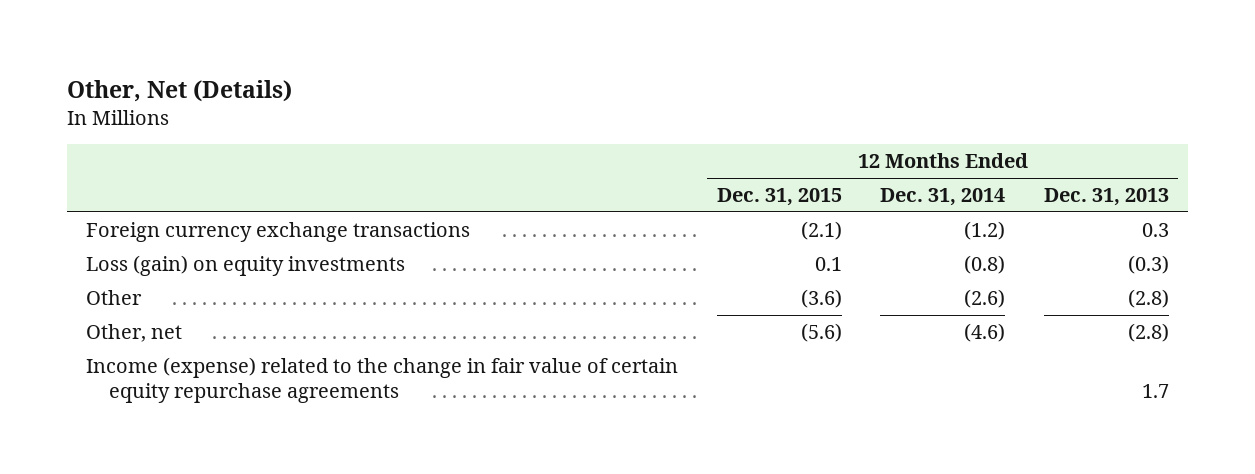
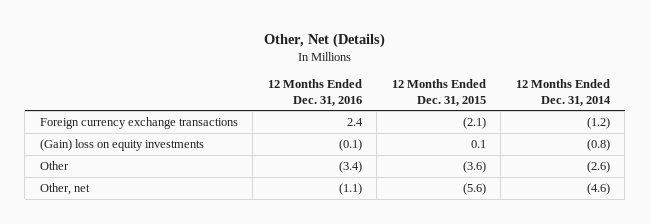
[1043,188,1169,207] Dec. 31, 2013 -> none
none -> [267,79,362,106] 12 Months Ended Dec. 31, 2016
[86,255,406,277] Loss (gain) on equity investments -> [39,138,204,151] (Gain) loss on equity investments
[86,357,679,403] Income (expense) related to the change in fair value of certain equity repurchase agreements -> none

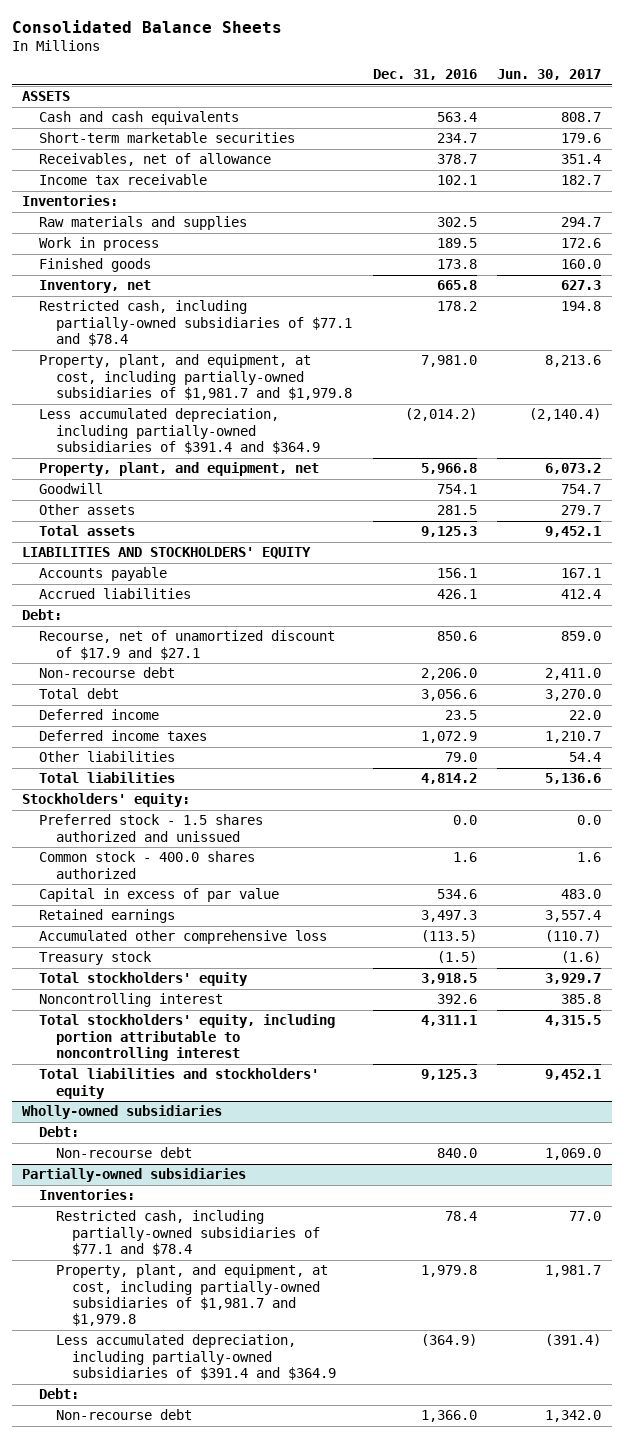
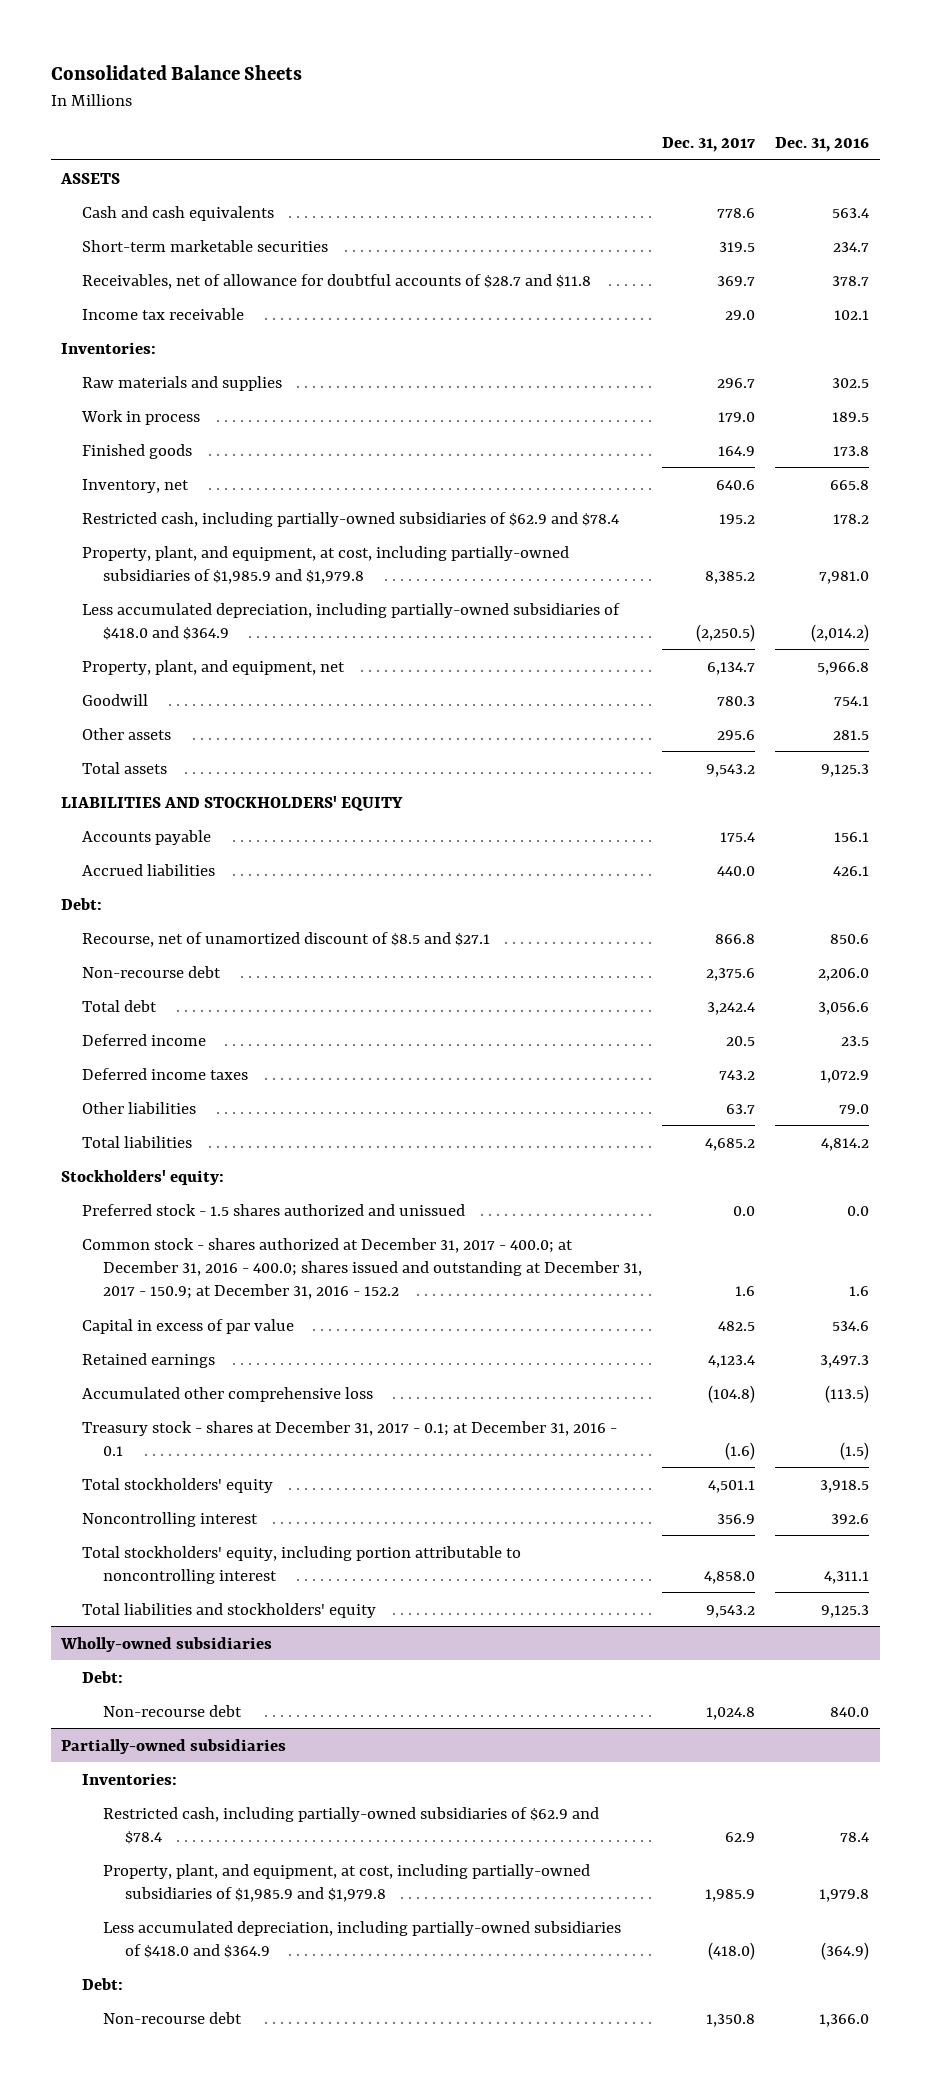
[497,69,602,81] Jun. 30, 2017 -> none
none -> [662,137,756,153] Dec. 31, 2017
[38,153,271,167] Receivables, net of allowance -> [81,273,591,289] Receivables, net of allowance for doubtful accounts of $28.7 and $11.8
[38,300,352,347] Restricted cash, including partially-owned subsidiaries of $77.1 and $78.4 -> [81,511,619,527] Restricted cash, including partially-owned subsidiaries of $62.9 and $78.4
[38,354,352,401] Property, plant, and equipment, at cost, including partially-owned subsidiaries of $1,981.7 and $1,979.8 -> [81,545,569,584] Property, plant, and equipment, at cost, including partially-owned subsidiaries of $1,985.9 and $1,979.8
[38,408,320,455] Less accumulated depreciation, including partially-owned subsidiaries of $391.4 and $364.9 -> [81,602,620,640] Less accumulated depreciation, including partially-owned subsidiaries of $418.0 and $364.9
[38,630,335,660] Recourse, net of unamortized discount of $17.9 and $27.1 -> [81,931,490,947] Recourse, net of unamortized discount of $8.5 and $27.1
[38,851,255,879] Common stock - 400.0 shares authorized -> [81,1237,643,1299] Common stock - shares authorized at December 31, 2017 - 400.0; at December 31, 2016 - 400.0; shares issued and outstanding at December 31, 2017 - 150.9; at December 31, 2016 - 152.2
[38,951,152,966] Treasury stock -> [81,1420,617,1456] Treasury stock - shares at December 31, 2017 - 0.1; at December 31, 2016 - 0.1
[55,1210,321,1257] Restricted cash, including partially-owned subsidiaries of $77.1 and $78.4 -> [103,1806,600,1844] Restricted cash, including partially-owned subsidiaries of $62.9 and $78.4
[55,1264,328,1327] Property, plant, and equipment, at cost, including partially-owned subsidiaries of $1,981.7 and $1,979.8 -> [103,1863,591,1902] Property, plant, and equipment, at cost, including partially-owned subsidiaries of $1,985.9 and $1,979.8
[55,1334,337,1381] Less accumulated depreciation, including partially-owned subsidiaries of $391.4 and $364.9 -> [103,1920,622,1958] Less accumulated depreciation, including partially-owned subsidiaries of $418.0 and $364.9

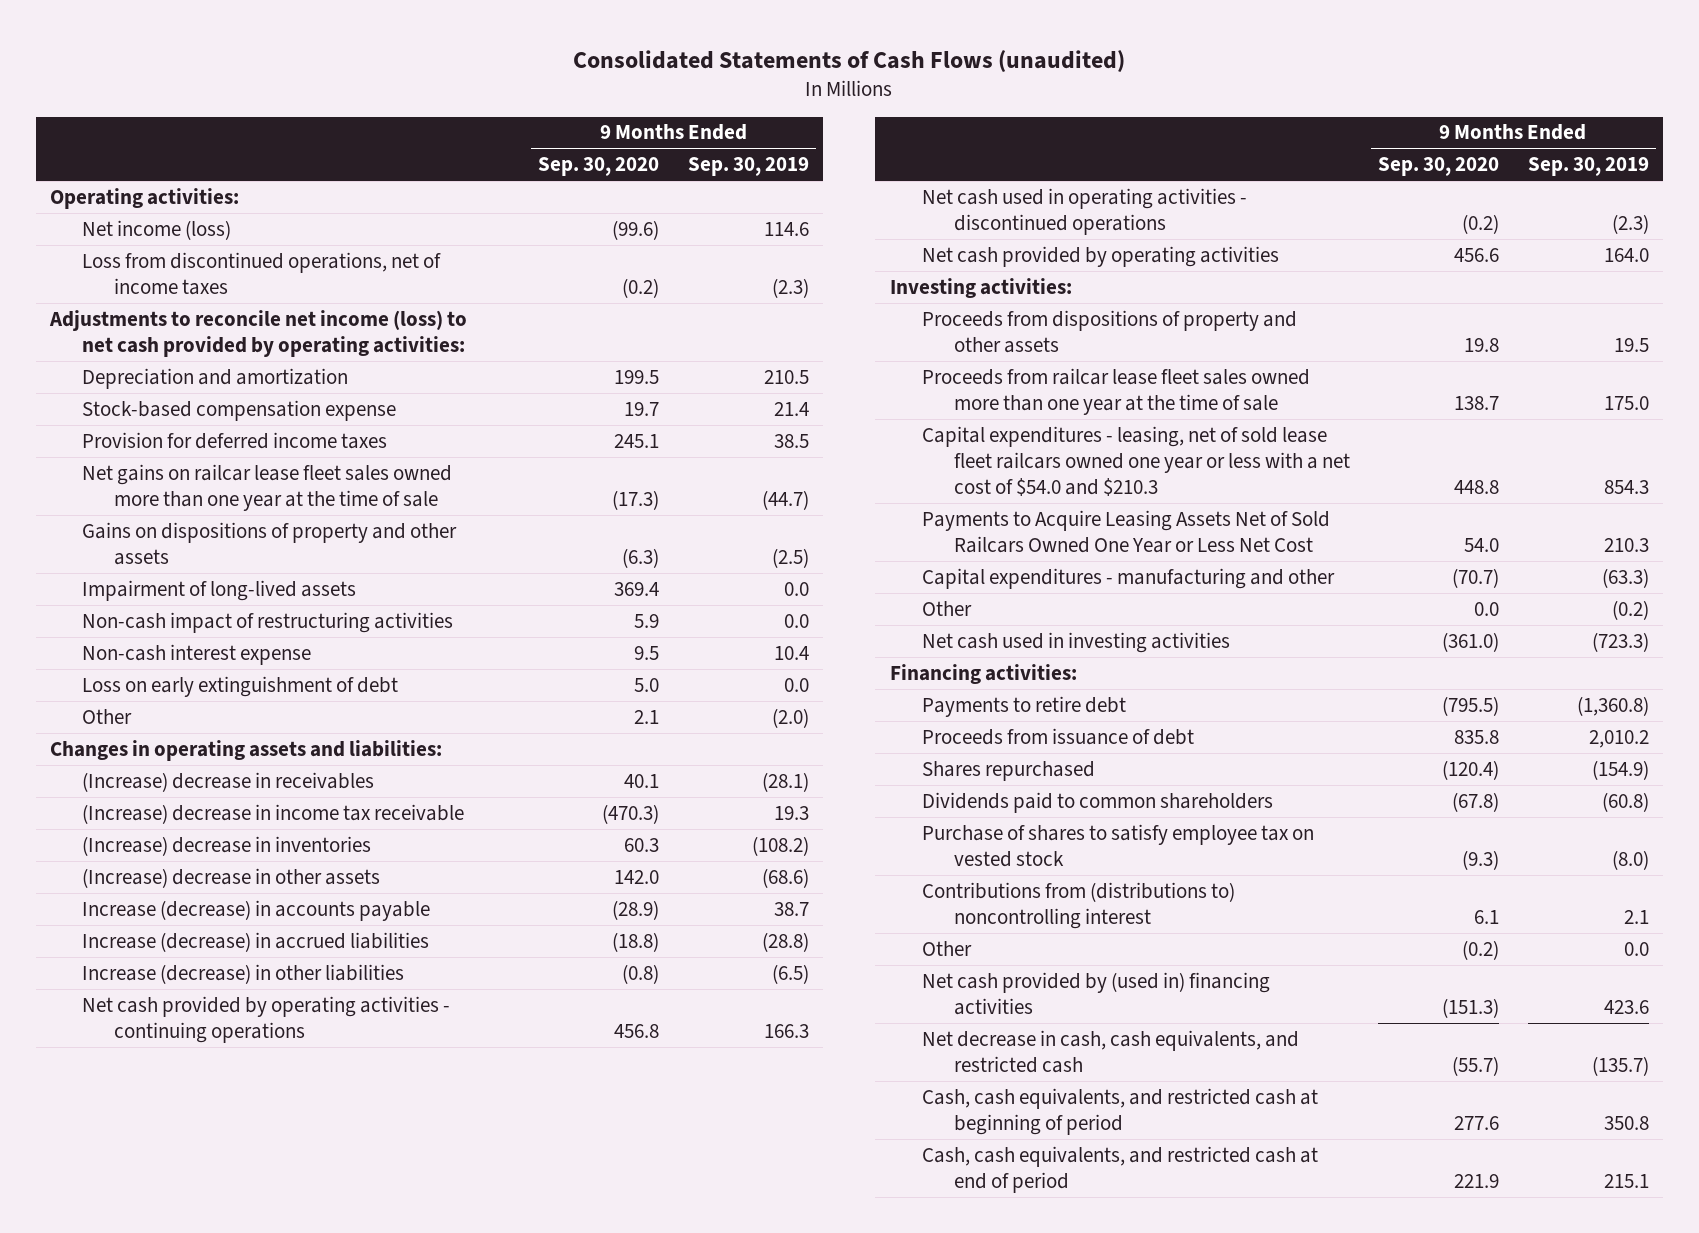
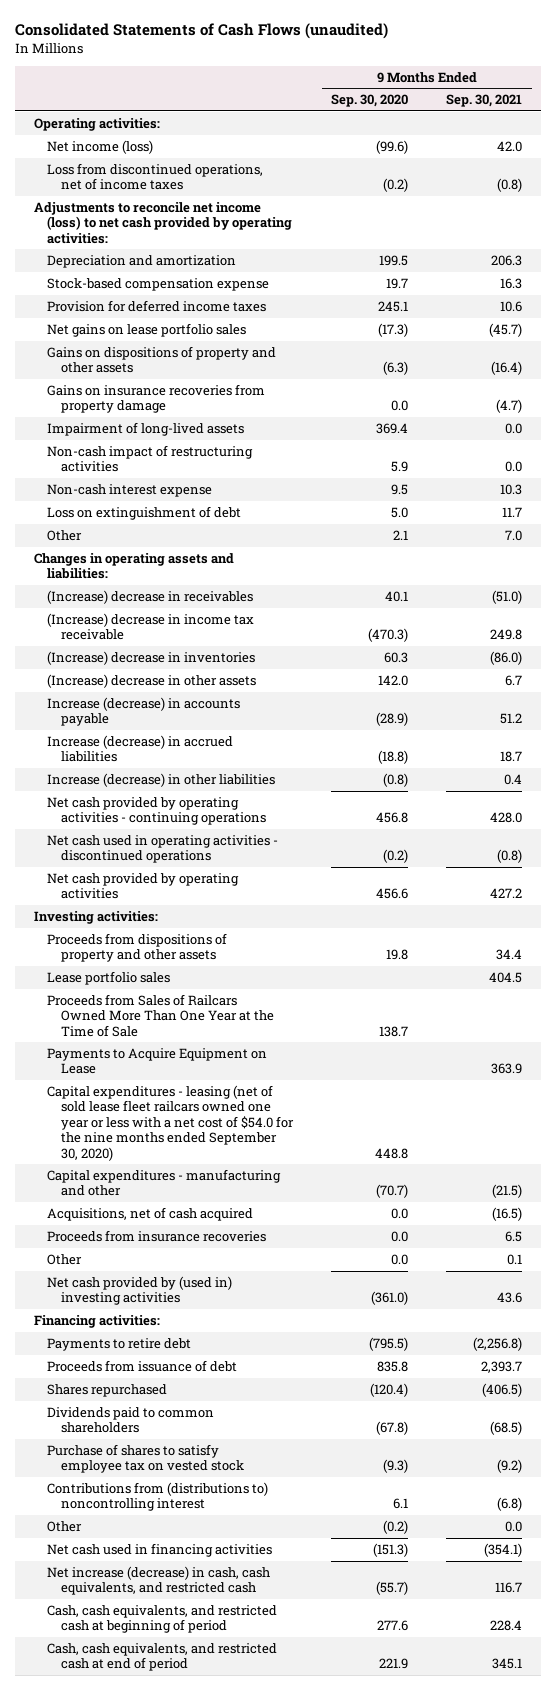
[687,157,809,177] Sep. 30, 2019 -> none
none -> [446,94,523,108] Sep. 30, 2021
[81,463,452,512] Net gains on railcar lease fleet sales owned more than one year at the time of sale -> [47,322,247,337] Net gains on lease portfolio sales
none -> [47,383,266,414] Gains on insurance recoveries from property damage
[81,675,398,697] Loss on early extinguishment of debt -> [47,505,242,520] Loss on extinguishment of debt
[921,509,1330,554] Payments to Acquire Leasing Assets Net of Sold Railcars Owned One Year or Less Net Cost -> none
none -> [47,970,171,985] Lease portfolio sales
[921,367,1310,416] Proceeds from railcar lease fleet sales owned more than one year at the time of sale -> [47,993,274,1037] Proceeds from Sales of Railcars Owned More Than One Year at the Time of Sale
none -> [47,1047,268,1075] Payments to Acquire Equipment on Lease
[921,425,1350,497] Capital expenditures - leasing, net of sold lease fleet railcars owned one year or less with a net cost of $54.0 and $210.3 -> [47,1084,294,1161] Capital expenditures - leasing (net of sold lease fleet railcars owned one year or less with a net cost of $54.0 for the nine months ended September 30, 2020)
none -> [47,1206,254,1221] Acquisitions, net of cash acquired
none -> [47,1229,267,1242] Proceeds from insurance recoveries
[921,631,1230,653] Net cash used in investing activities -> [47,1275,233,1306] Net cash provided by (used in) investing activities
[921,971,1270,1016] Net cash provided by (used in) financing activities -> [47,1542,273,1557] Net cash used in financing activities
[921,1029,1299,1074] Net decrease in cash, cash equivalents, and restricted cash -> [47,1565,271,1596] Net increase (decrease) in cash, cash equivalents, and restricted cash

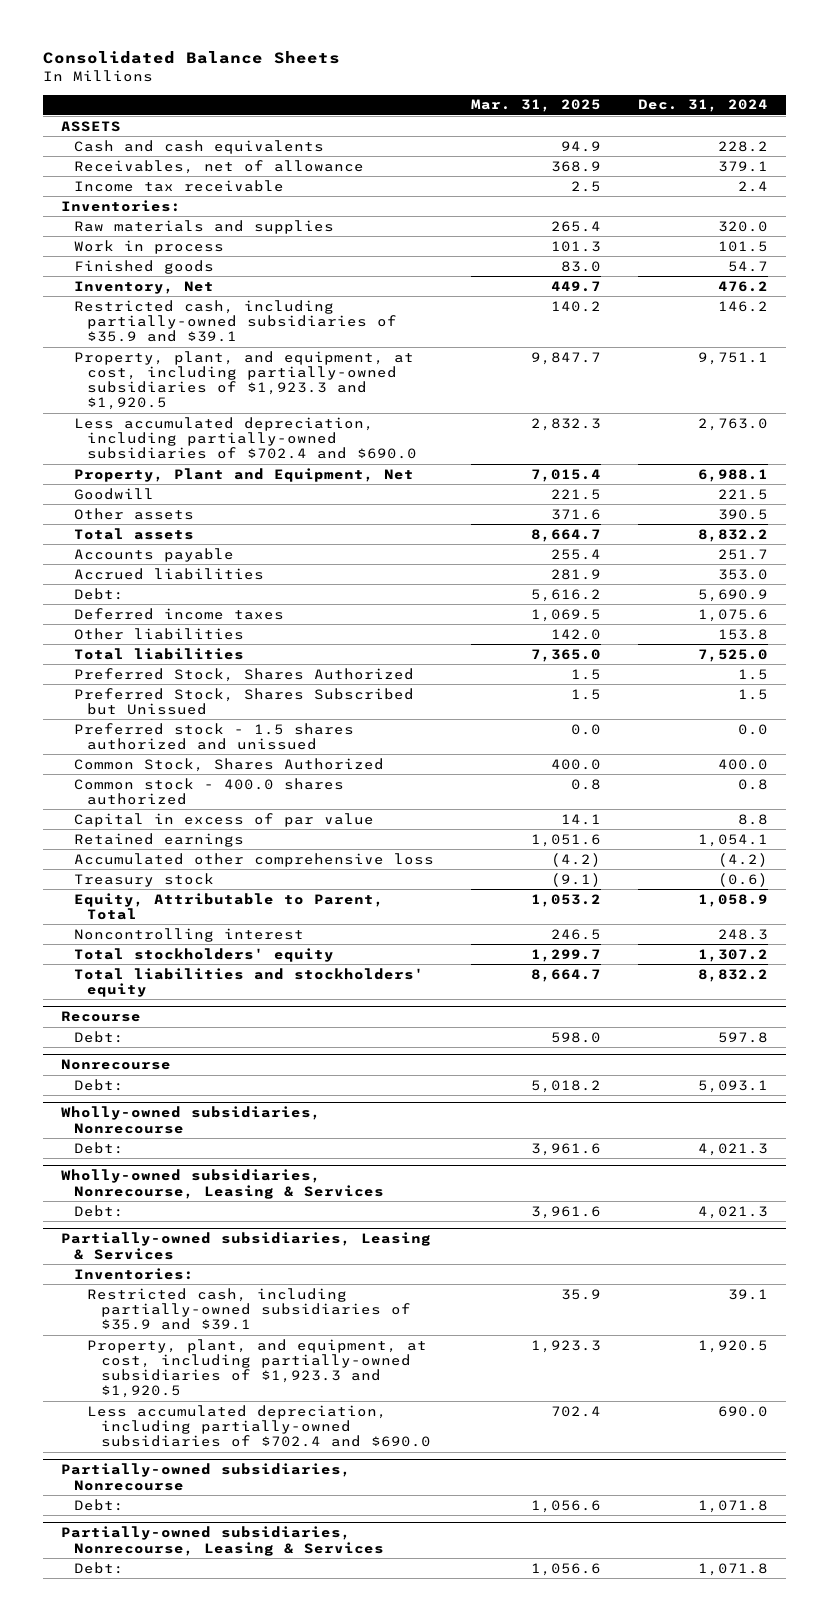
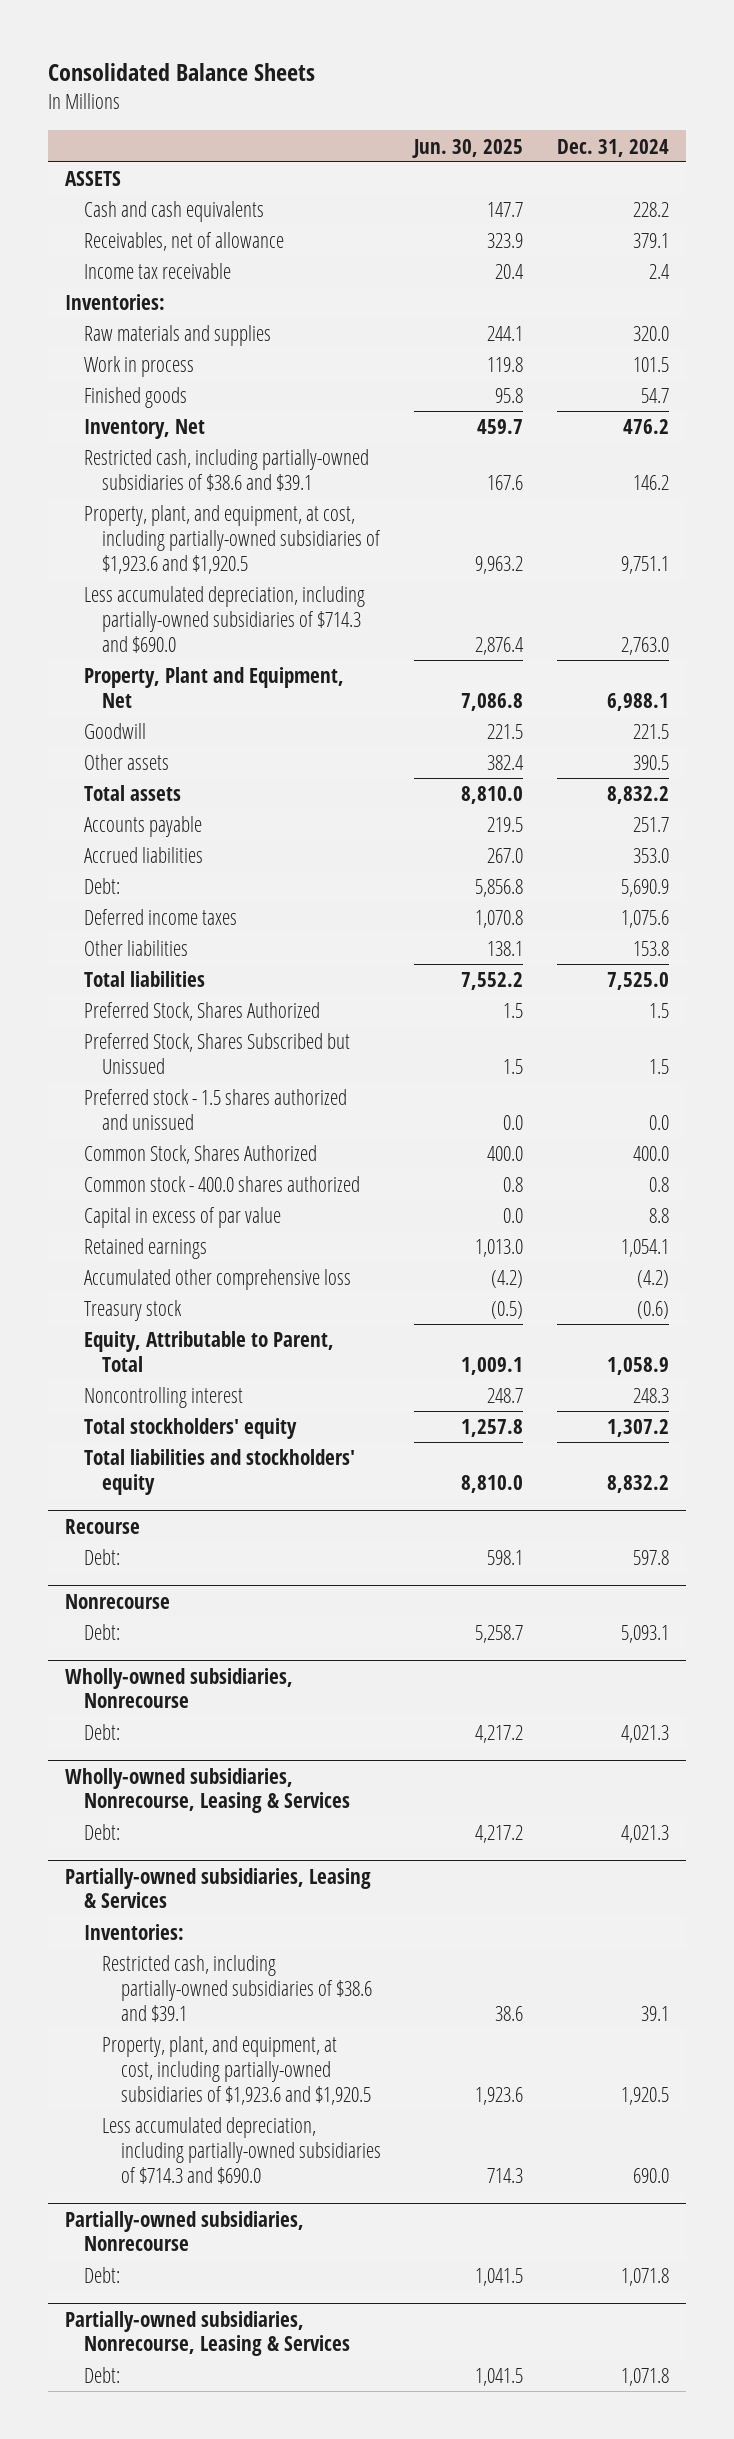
[471,99,602,113] Mar. 31, 2025 -> none
none -> [412,138,524,158] Jun. 30, 2025
[74,299,398,343] Restricted cash, including partially-owned subsidiaries of $35.9 and $39.1 -> [83,449,369,491] Restricted cash, including partially-owned subsidiaries of $38.6 and $39.1
[74,350,415,411] Property, plant, and equipment, at cost, including partially-owned subsidiaries of $1,923.3 and $1,920.5 -> [83,505,382,574] Property, plant, and equipment, at cost, including partially-owned subsidiaries of $1,923.6 and $1,920.5
[74,416,418,460] Less accumulated depreciation, including partially-owned subsidiaries of $702.4 and $690.0 -> [83,586,365,653] Less accumulated depreciation, including partially-owned subsidiaries of $714.3 and $690.0
[87,1287,411,1331] Restricted cash, including partially-owned subsidiaries of $35.9 and $39.1 -> [102,1955,372,2022] Restricted cash, including partially-owned subsidiaries of $38.6 and $39.1
[87,1338,428,1399] Property, plant, and equipment, at cost, including partially-owned subsidiaries of $1,923.3 and $1,920.5 -> [102,2036,371,2105] Property, plant, and equipment, at cost, including partially-owned subsidiaries of $1,923.6 and $1,920.5
[87,1404,431,1448] Less accumulated depreciation, including partially-owned subsidiaries of $702.4 and $690.0 -> [102,2117,381,2184] Less accumulated depreciation, including partially-owned subsidiaries of $714.3 and $690.0

